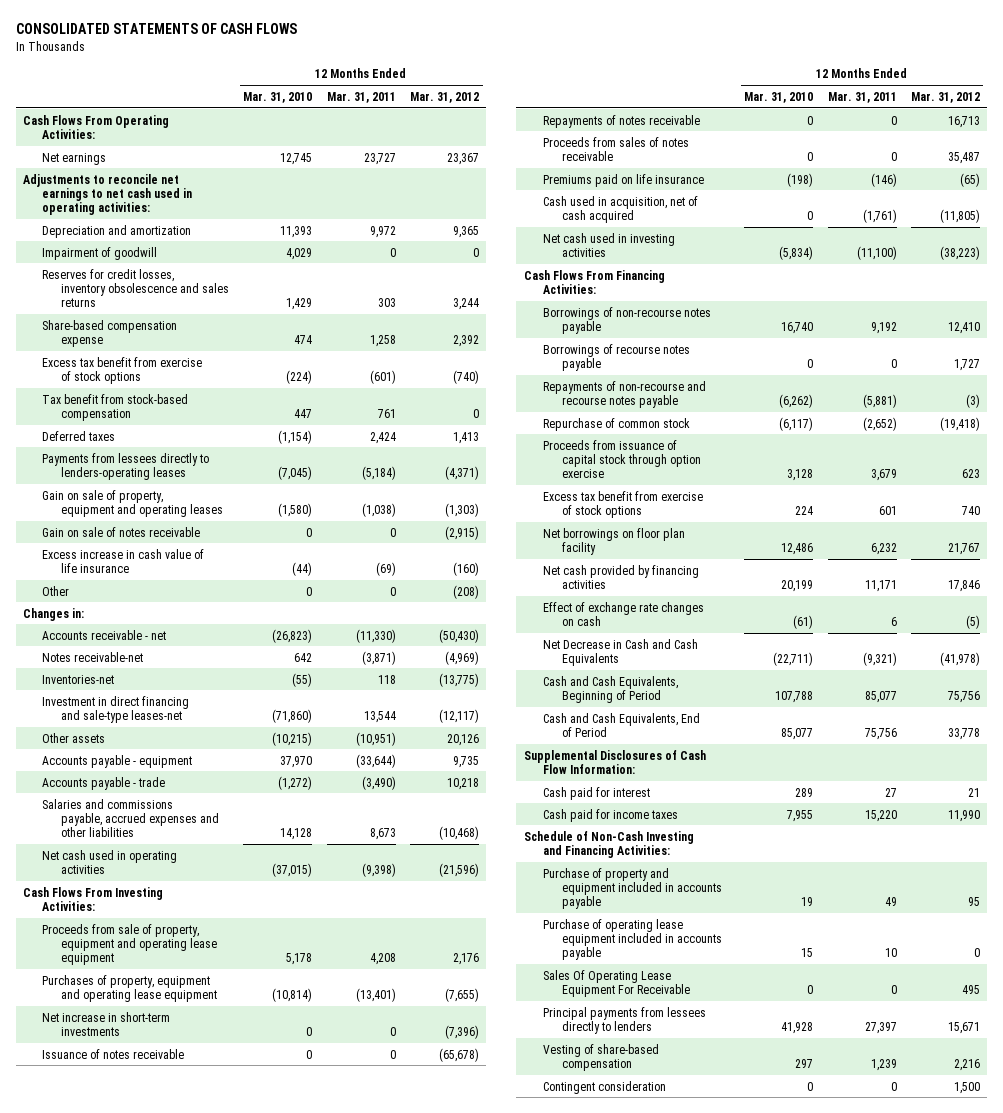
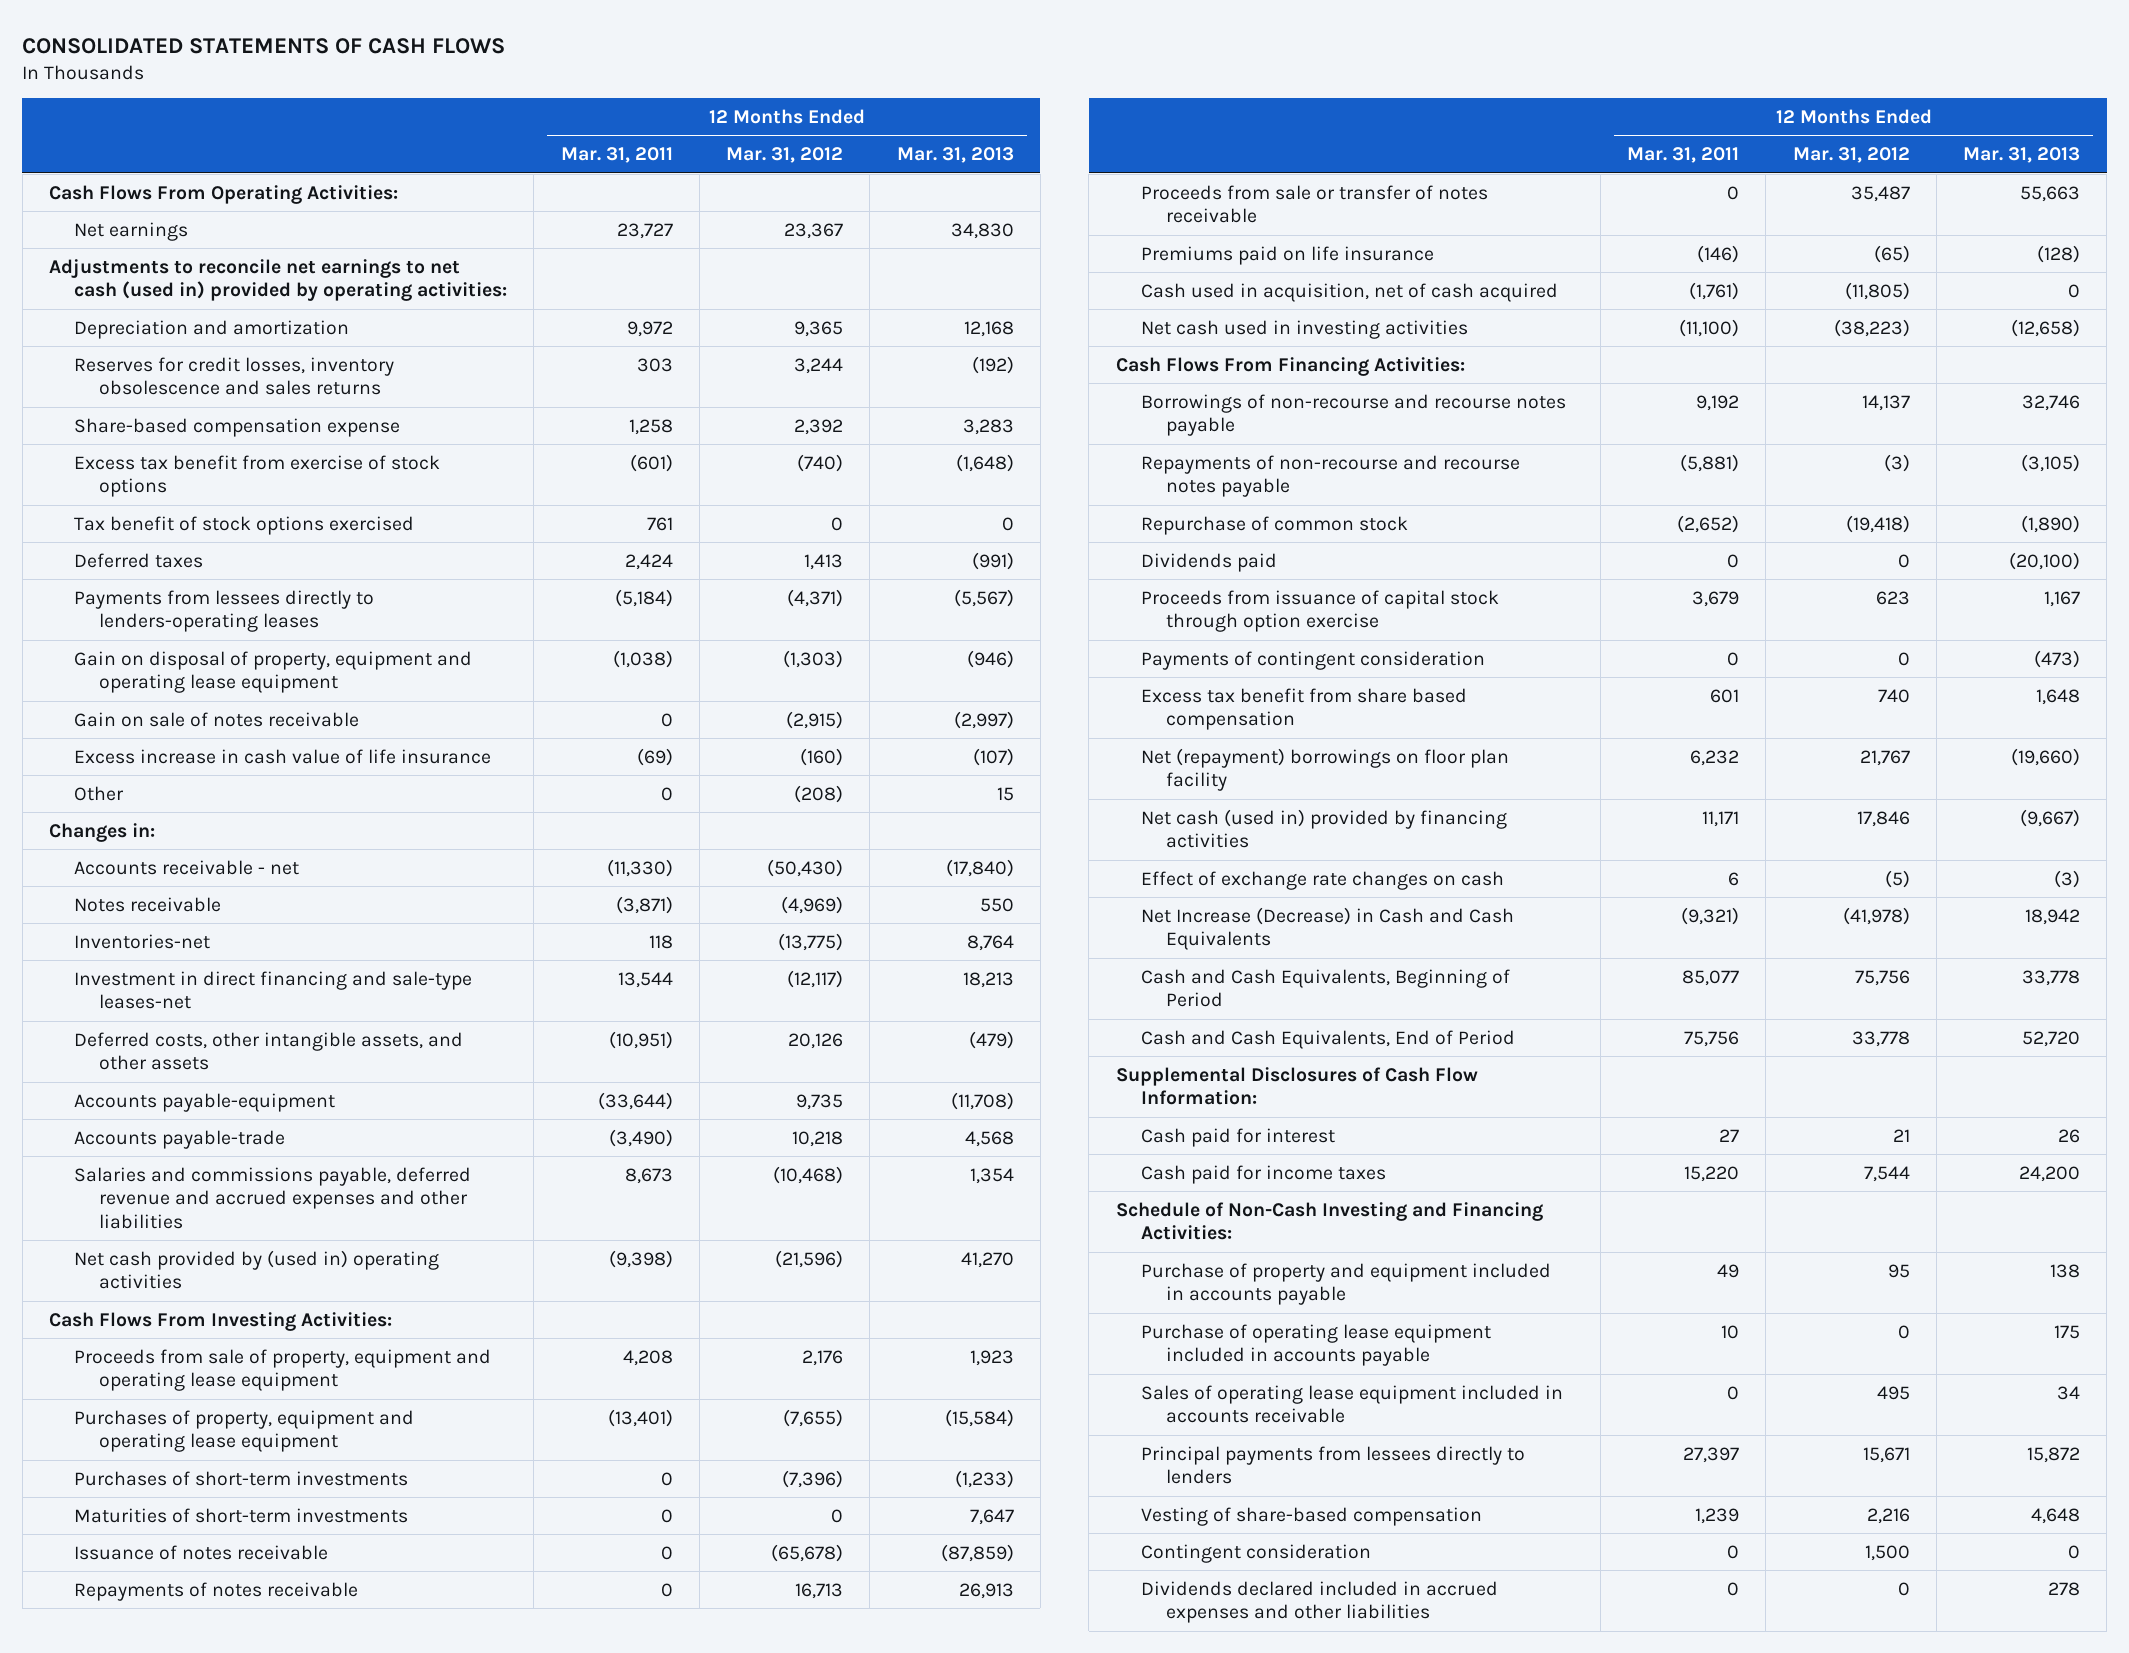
[243,91,313,103] Mar. 31, 2010 -> none
none -> [896,147,1014,164] Mar. 31, 2013
[22,173,192,216] Adjustments to reconcile net earnings to net cash used in operating activities: -> [49,258,508,302] Adjustments to reconcile net earnings to net cash (used in) provided by operating activities:
[41,246,157,260] Impairment of goodwill -> none
[41,393,188,421] Tax benefit from stock-based compensation -> [74,515,415,535] Tax benefit of stock options exercised
[41,489,224,517] Gain on sale of property, equipment and operating leases -> [74,650,473,694] Gain on disposal of property, equipment and operating lease equipment
[41,651,143,662] Notes receivable-net -> [74,896,222,912] Notes receivable
[41,732,105,743] Other assets -> [74,1031,464,1071] Deferred costs, other intangible assets, and other assets
[41,754,192,768] Accounts payable - equipment -> [74,1092,336,1112] Accounts payable-equipment
[41,776,165,790] Accounts payable - trade -> [74,1129,286,1149] Accounts payable-trade
[41,798,220,838] Salaries and commissions payable, accrued expenses and other liabilities -> [74,1166,472,1229] Salaries and commissions payable, deferred revenue and accrued expenses and other liabilities
[41,849,177,874] Net cash used in operating activities -> [74,1249,440,1290] Net cash provided by (used in) operating activities
[41,1011,170,1036] Net increase in short-term investments -> [74,1470,409,1486] Purchases of short-term investments
none -> [74,1507,409,1523] Maturities of short-term investments
[542,136,689,161] Proceeds from sales of notes receivable -> [1140,184,1488,224] Proceeds from sale or transfer of notes receivable
[542,343,690,371] Borrowings of recourse notes payable -> none
[542,306,711,334] Borrowings of non-recourse notes payable -> [1140,393,1566,437] Borrowings of non-recourse and recourse notes payable
[947,321,980,334] 12,410 -> [1861,394,1910,411] 14,137
none -> [1140,552,1277,572] Dividends paid
none -> [1140,650,1485,670] Payments of contingent consideration
[542,490,703,518] Excess tax benefit from exercise of stock options -> [1140,687,1467,731] Excess tax benefit from share based compensation
[542,527,685,555] Net borrowings on floor plan facility -> [1140,747,1509,792] Net (repayment) borrowings on floor plan facility
[542,564,699,589] Net cash provided by financing activities -> [1140,808,1507,849] Net cash (used in) provided by financing activities
[542,638,698,666] Net Decrease in Cash and Cash Equivalents -> [1140,906,1514,951] Net Increase (Decrease) in Cash and Cash Equivalents
[947,809,980,822] 11,990 -> [1863,1165,1910,1182] 7,544
[542,969,690,997] Sales Of Operating Lease Equipment For Receivable -> [1140,1384,1563,1424] Sales of operating lease equipment included in accounts receivable
none -> [1140,1580,1498,1624] Dividends declared included in accrued expenses and other liabilities

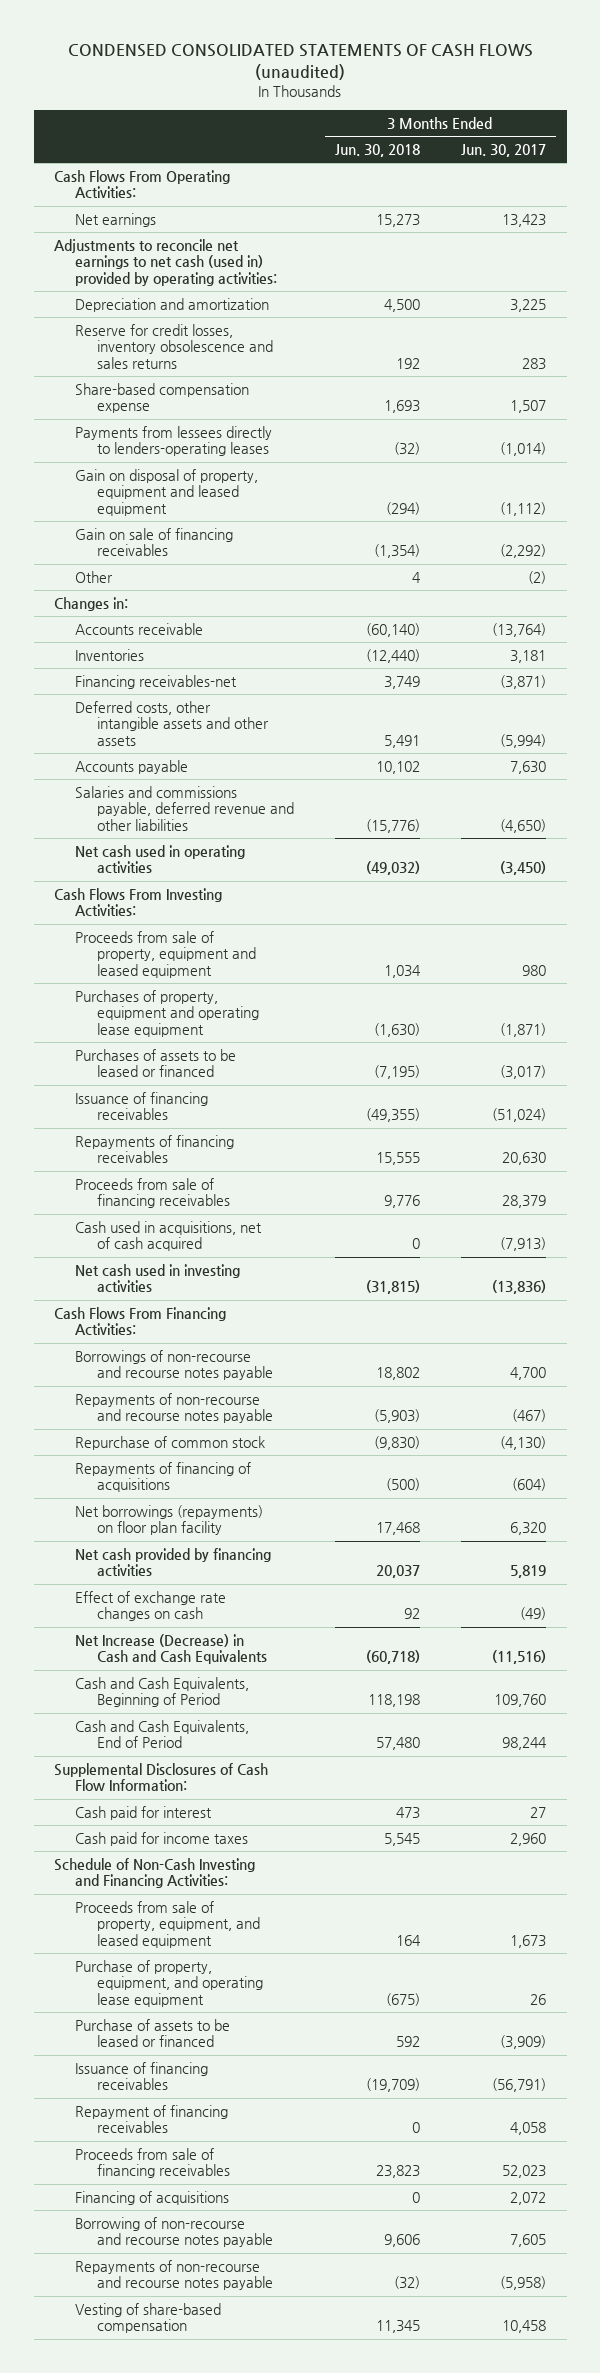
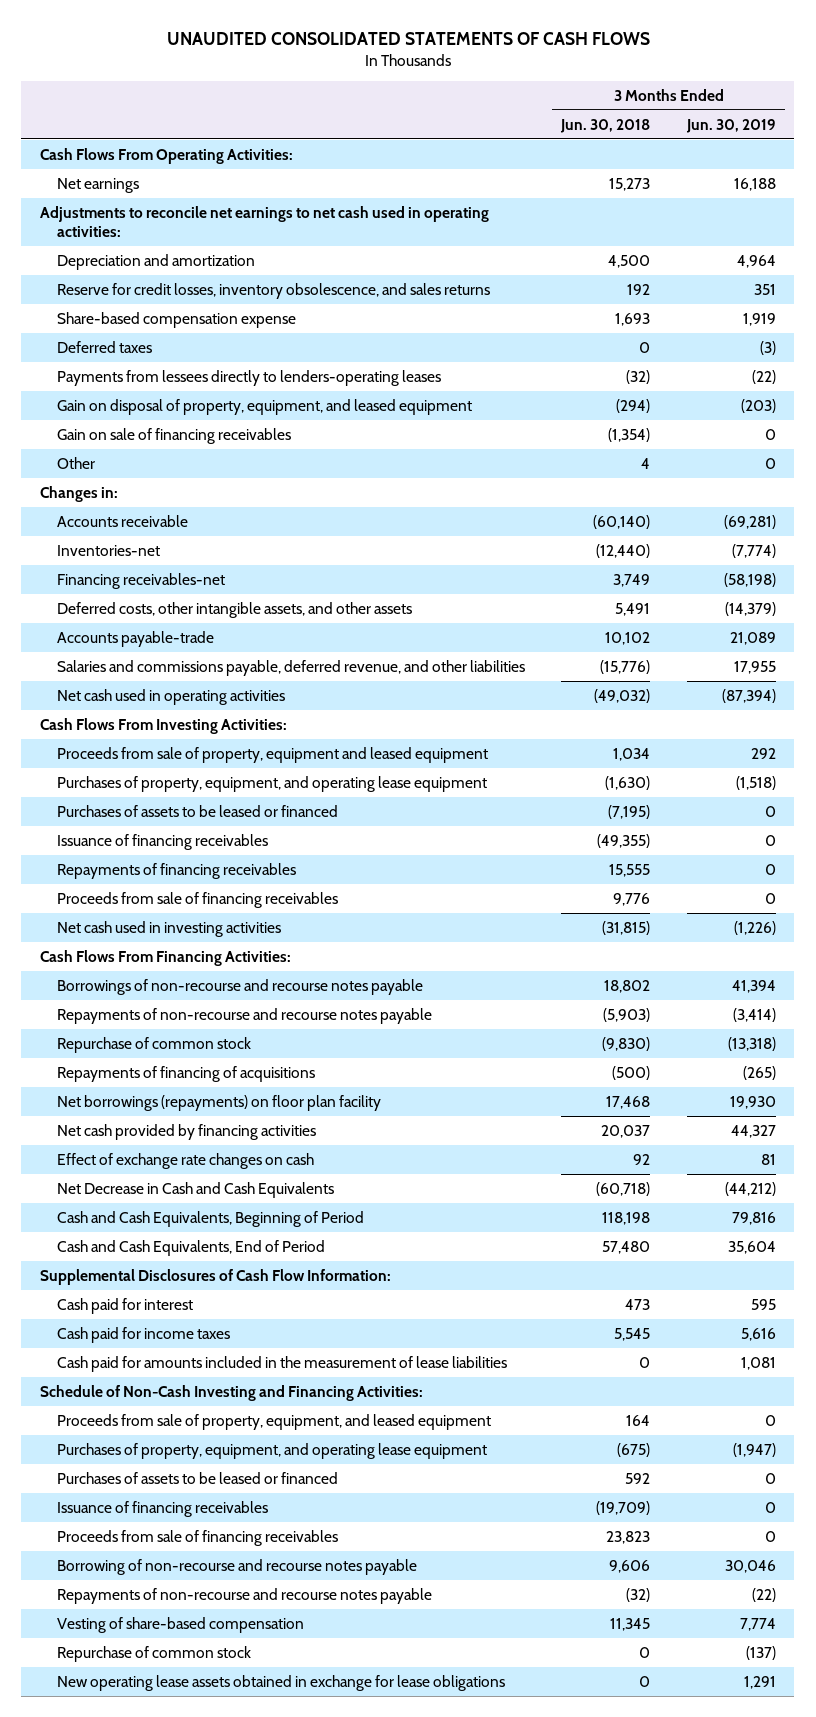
[68,44,534,80] CONDENSED CONSOLIDATED STATEMENTS OF CASH FLOWS (unaudited) -> [166,32,650,46] UNAUDITED CONSOLIDATED STATEMENTS OF CASH FLOWS
[461,144,547,158] Jun. 30, 2017 -> none
none -> [685,118,776,133] Jun. 30, 2019
[54,239,278,286] Adjustments to reconcile net earnings to net cash (used in) provided by operating activities: -> [39,205,489,237] Adjustments to reconcile net earnings to net cash used in operating activities:
[75,324,273,369] Reserve for credit losses, inventory obsolescence and sales returns -> [56,282,490,299] Reserve for credit losses, inventory obsolescence, and sales returns
none -> [56,340,152,353] Deferred taxes
[75,469,259,516] Gain on disposal of property, equipment and leased equipment -> [56,398,472,415] Gain on disposal of property, equipment, and leased equipment
[75,649,145,662] Inventories -> [56,544,160,556] Inventories-net
[75,701,269,746] Deferred costs, other intangible assets and other assets -> [56,601,412,618] Deferred costs, other intangible assets, and other assets
[75,760,189,775] Accounts payable -> [56,630,214,647] Accounts payable-trade
[75,786,294,831] Salaries and commissions payable, deferred revenue and other liabilities -> [56,659,525,676] Salaries and commissions payable, deferred revenue, and other liabilities
[75,990,259,1037] Purchases of property, equipment and operating lease equipment -> [56,775,487,792] Purchases of property, equipment, and operating lease equipment
[75,1221,263,1252] Cash used in acquisitions, net of cash acquired -> none
[75,1634,267,1665] Net Increase (Decrease) in Cash and Cash Equivalents -> [56,1181,334,1198] Net Decrease in Cash and Cash Equivalents
none -> [56,1355,507,1372] Cash paid for amounts included in the measurement of lease liabilities
[75,1960,263,2007] Purchase of property, equipment, and operating lease equipment -> [56,1442,487,1459] Purchases of property, equipment, and operating lease equipment
[75,2019,231,2048] Purchase of assets to be leased or financed -> [56,1471,338,1484] Purchases of assets to be leased or financed
[75,2105,229,2134] Repayment of financing receivables -> none
[75,2191,230,2206] Financing of acquisitions -> none
none -> [56,1645,251,1662] Repurchase of common stock
none -> [56,1674,505,1691] New operating lease assets obtained in exchange for lease obligations

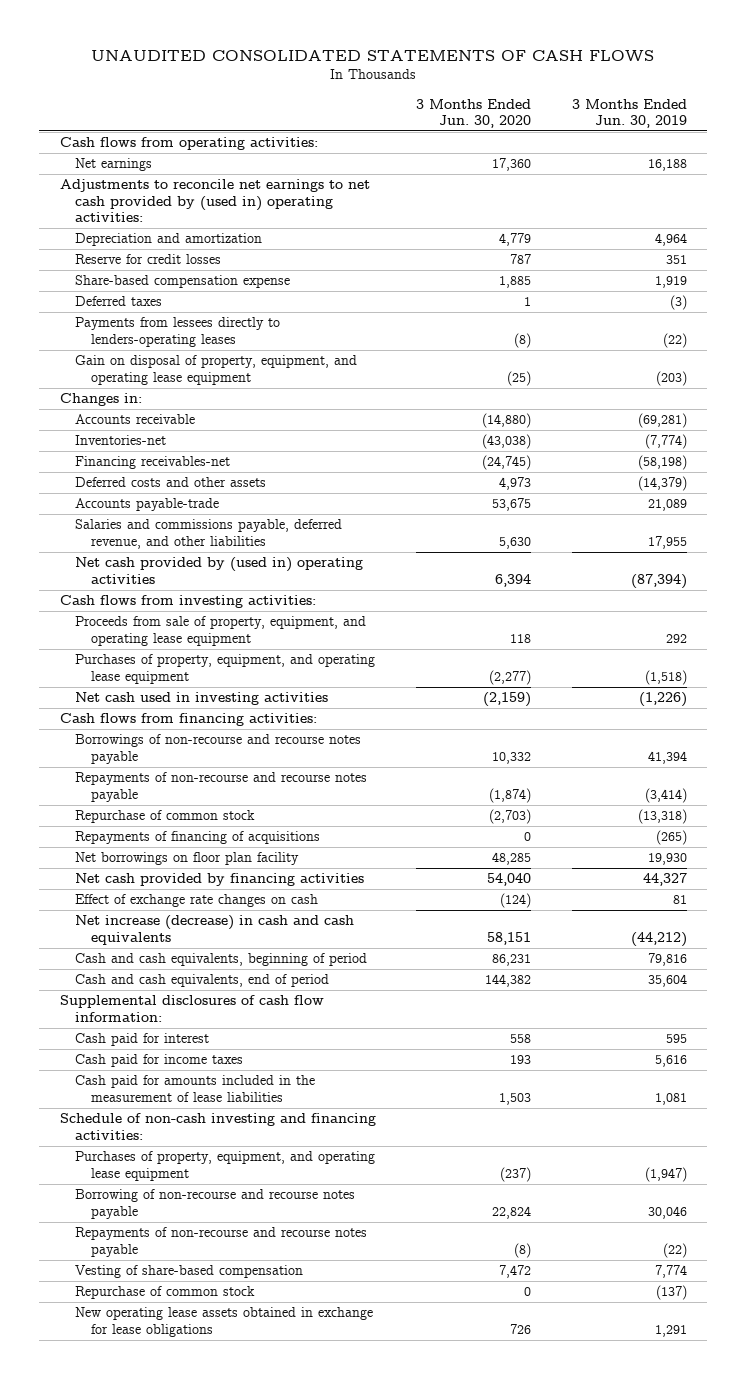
[560,118,651,133] Jun. 30, 2018 -> none
none -> [416,98,532,128] 3 Months Ended Jun. 30, 2020
[39,147,293,164] Cash Flows From Operating Activities: -> [59,137,318,151] Cash flows from operating activities:
[39,205,489,237] Adjustments to reconcile net earnings to net cash used in operating activities: -> [59,179,370,222] Adjustments to reconcile net earnings to net cash provided by (used in) operating activities:
[56,282,490,299] Reserve for credit losses, inventory obsolescence, and sales returns -> [75,254,222,265] Reserve for credit losses
[56,427,291,444] Gain on sale of financing receivables -> none
[56,456,95,469] Other -> none
[56,398,472,415] Gain on disposal of property, equipment, and leased equipment -> [75,355,358,385] Gain on disposal of property, equipment, and operating lease equipment
[56,601,412,618] Deferred costs, other intangible assets, and other assets -> [75,477,267,488] Deferred costs and other assets
[56,688,285,705] Net cash used in operating activities -> [75,557,364,584] Net cash provided by (used in) operating activities
[39,717,287,734] Cash Flows From Investing Activities: -> [59,595,316,609] Cash flows from investing activities:
[56,746,488,763] Proceeds from sale of property, equipment and leased equipment -> [75,616,367,646] Proceeds from sale of property, equipment, and operating lease equipment
[56,804,338,817] Purchases of assets to be leased or financed -> none
[56,833,268,850] Issuance of financing receivables -> none
[56,862,296,879] Repayments of financing receivables -> none
[56,891,338,908] Proceeds from sale of financing receivables -> none
[39,949,291,966] Cash Flows From Financing Activities: -> [59,713,317,727] Cash flows from financing activities:
[56,1094,381,1111] Net borrowings (repayments) on floor plan facility -> [75,852,300,866] Net borrowings on floor plan facility
[56,1181,334,1198] Net Decrease in Cash and Cash Equivalents -> [75,915,355,945] Net increase (decrease) in cash and cash equivalents
[56,1210,364,1227] Cash and Cash Equivalents, Beginning of Period -> [75,953,368,967] Cash and cash equivalents, beginning of period
[56,1239,325,1256] Cash and Cash Equivalents, End of Period -> [75,974,330,988] Cash and cash equivalents, end of period
[39,1268,391,1285] Supplemental Disclosures of Cash Flow Information: -> [59,995,324,1022] Supplemental disclosures of cash flow information:
[56,1413,491,1430] Proceeds from sale of property, equipment, and leased equipment -> none
[39,1384,423,1401] Schedule of Non-Cash Investing and Financing Activities: -> [59,1113,376,1140] Schedule of non-cash investing and financing activities:
[56,1471,338,1484] Purchases of assets to be leased or financed -> none
[56,1500,268,1517] Issuance of financing receivables -> none
[56,1529,338,1546] Proceeds from sale of financing receivables -> none

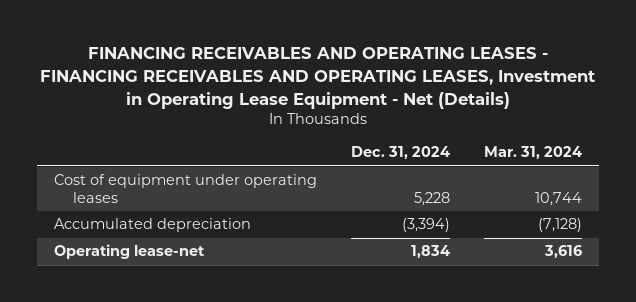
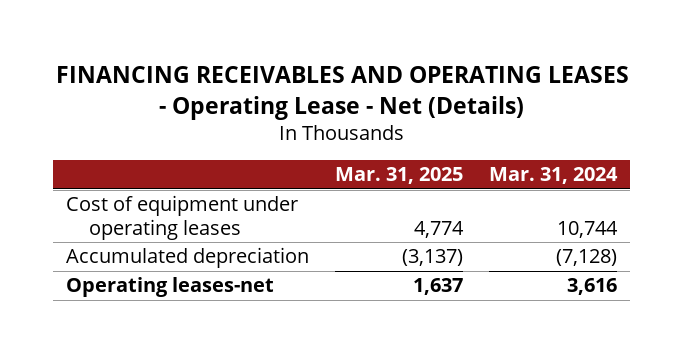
[39,47,595,109] FINANCING RECEIVABLES AND OPERATING LEASES - FINANCING RECEIVABLES AND OPERATING LEASES, Investment in Operating Lease Equipment - Net (Details) -> [55,66,629,120] FINANCING RECEIVABLES AND OPERATING LEASES - Operating Lease - Net (Details)
[350,146,450,160] Dec. 31, 2024 -> none
none -> [335,167,464,185] Mar. 31, 2025
[53,244,205,260] Operating lease-net -> [65,277,274,298] Operating leases-net

